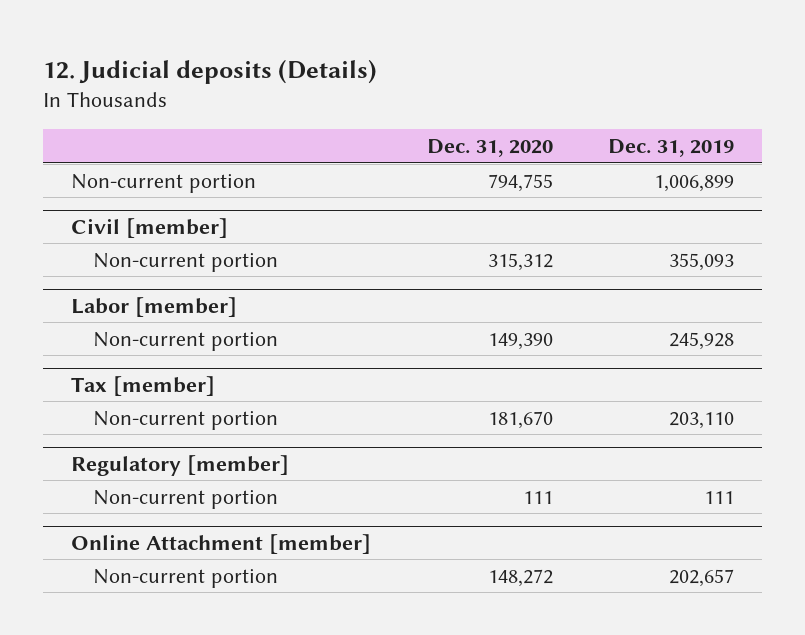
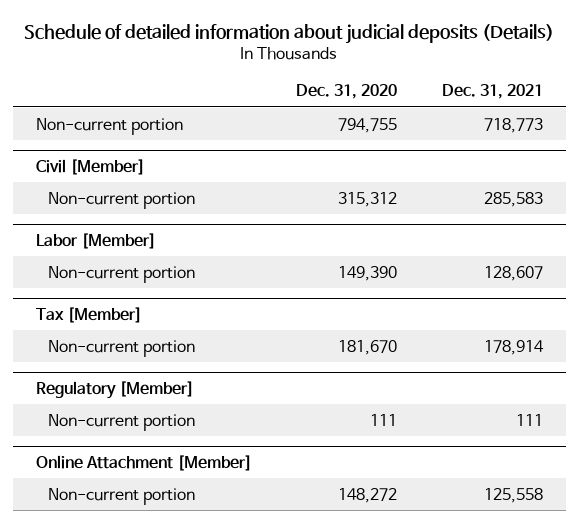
[43,58,378,84] 12. Judicial deposits (Details) -> [24,23,555,44] Schedule of detailed information about judicial deposits (Details)
[608,139,735,158] Dec. 31, 2019 -> none
none -> [442,84,544,100] Dec. 31, 2021
[71,217,229,238] Civil [member] -> [35,158,145,175] Civil [Member]
[71,296,238,317] Labor [member] -> [35,232,156,249] Labor [Member]
[71,375,216,396] Tax [member] -> [35,306,142,323] Tax [Member]
[71,454,290,476] Regulatory [member] -> [35,380,194,399] Regulatory [Member]
[71,533,372,554] Online Attachment [member] -> [35,454,252,471] Online Attachment [Member]

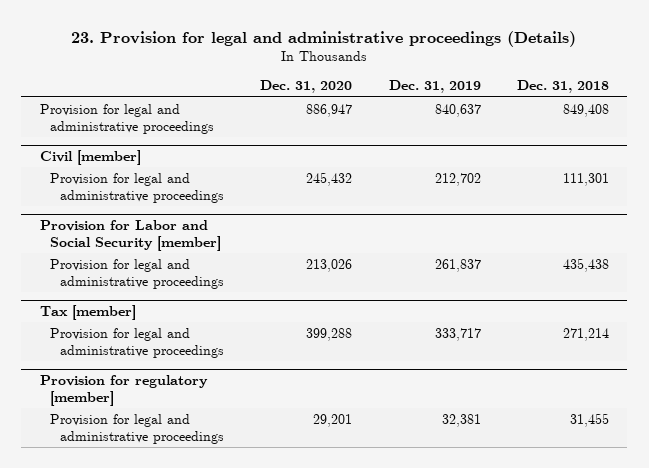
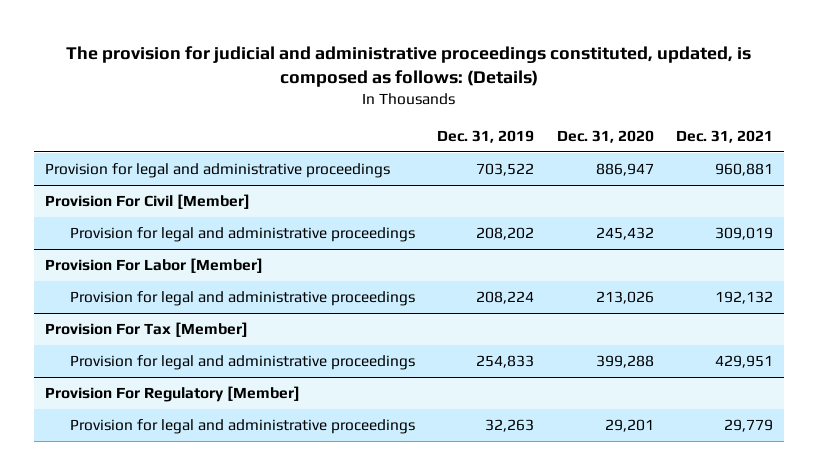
[71,30,577,47] 23. Provision for legal and administrative proceedings (Details) -> [66,45,752,88] The provision for judicial and administrative proceedings constituted, updated, is composed as follows: (Details)
[517,80,610,94] Dec. 31, 2018 -> none
none -> [675,129,773,143] Dec. 31, 2021
[434,103,481,117] 840,637 -> [476,162,535,176] 703,522
[39,150,141,166] Civil [member] -> [45,193,251,209] Provision For Civil [Member]
[434,172,481,186] 212,702 -> [476,226,535,240] 208,202
[39,220,221,252] Provision for Labor and Social Security [member] -> [45,257,264,273] Provision For Labor [Member]
[434,258,481,272] 261,837 -> [476,290,535,304] 208,224
[39,305,136,321] Tax [member] -> [45,321,249,337] Provision For Tax [Member]
[434,327,481,341] 333,717 -> [476,354,535,368] 254,833
[39,375,208,407] Provision for regulatory [member] -> [45,385,301,402] Provision For Regulatory [Member]
[441,413,481,427] 32,381 -> [485,418,535,432] 32,263

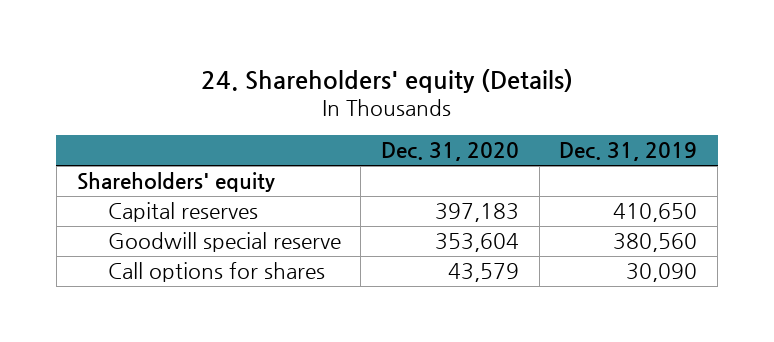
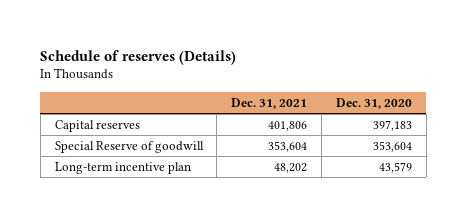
[200,68,573,93] 24. Shareholders' equity (Details) -> [40,49,237,65] Schedule of reserves (Details)
[559,142,698,162] Dec. 31, 2019 -> none
none -> [231,97,308,109] Dec. 31, 2021
[76,171,275,192] Shareholders' equity -> none
[107,231,341,252] Goodwill special reserve -> [54,140,204,153] Special Reserve of goodwill
[107,261,325,282] Call options for shares -> [54,161,191,174] Long-term incentive plan

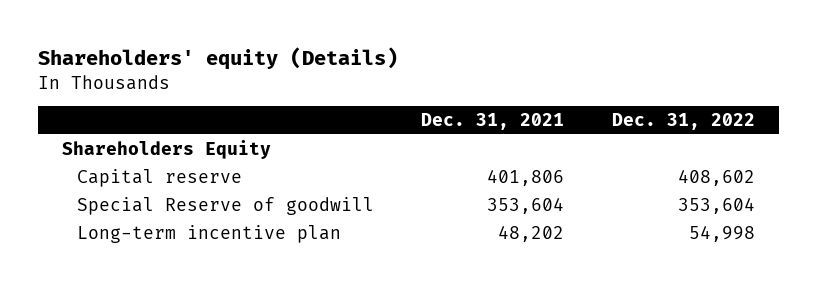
[40,49,237,65] Schedule of reserves (Details) -> [37,47,398,71] Shareholders' equity (Details)
[336,97,413,109] Dec. 31, 2020 -> none
none -> [611,113,755,131] Dec. 31, 2022
none -> [61,139,271,159] Shareholders Equity
[54,119,140,132] Capital reserves -> [76,168,242,187] Capital reserve

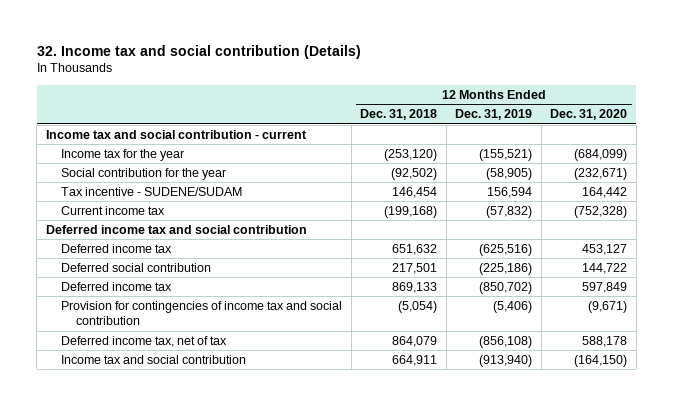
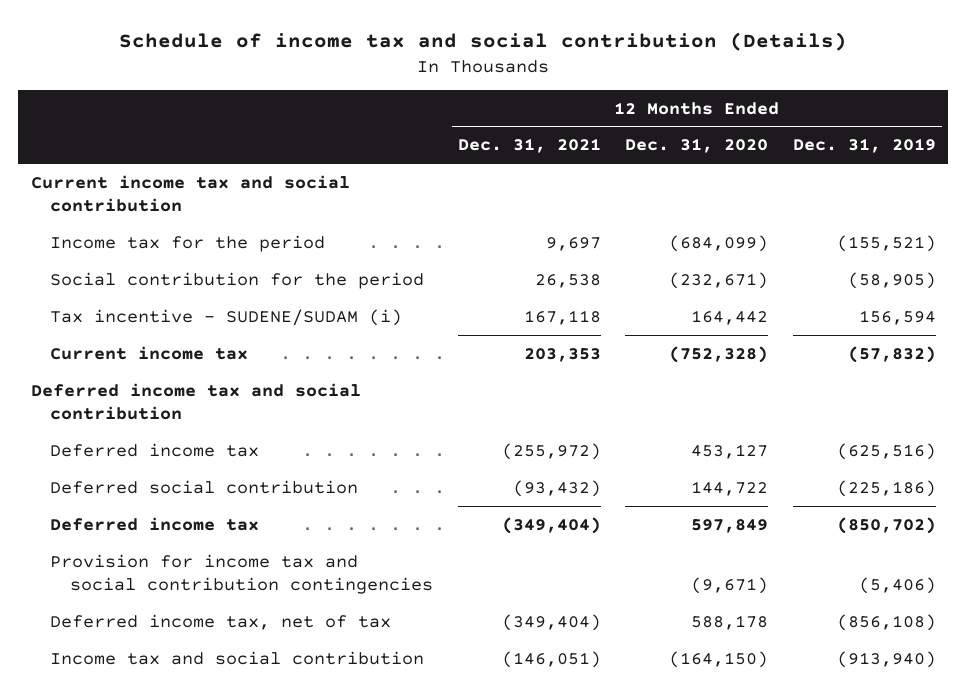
[36,44,361,59] 32. Income tax and social contribution (Details) -> [119,31,848,51] Schedule of income tax and social contribution (Details)
[360,109,438,121] Dec. 31, 2018 -> none
none -> [457,138,601,154] Dec. 31, 2021
[45,129,307,139] Income tax and social contribution - current -> [30,174,350,213] Current income tax and social contribution
[60,148,184,161] Income tax for the year -> [50,234,326,252] Income tax for the period
[60,167,226,180] Social contribution for the year -> [50,271,425,289] Social contribution for the period
[60,186,242,196] Tax incentive - SUDENE/SUDAM -> [50,308,403,326] Tax incentive - SUDENE/SUDAM (i)
[60,300,342,326] Provision for contingencies of income tax and social contribution -> [50,553,434,595] Provision for income tax and social contribution contingencies

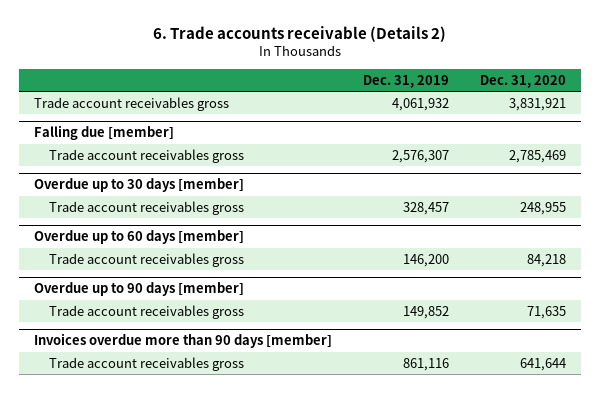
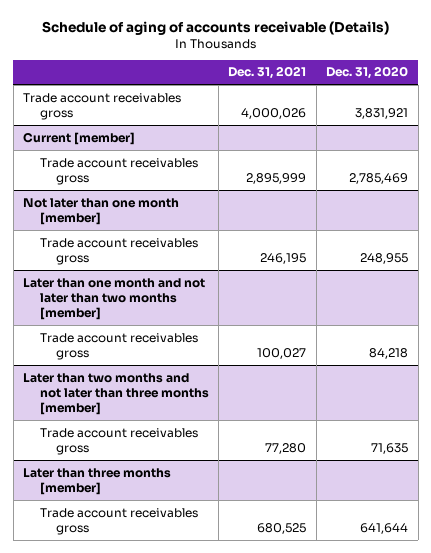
[153,26,447,43] 6. Trade accounts receivable (Details 2) -> [41,20,389,35] Schedule of aging of accounts receivable (Details)
[363,75,450,89] Dec. 31, 2019 -> none
none -> [228,66,307,80] Dec. 31, 2021
[34,125,175,141] Falling due [member] -> [22,131,135,145] Current [member]
[34,178,245,193] Overdue up to 30 days [member] -> [22,197,179,225] Not later than one month [member]
[34,230,245,245] Overdue up to 60 days [member] -> [22,277,205,321] Later than one month and not later than two months [member]
[34,282,245,297] Overdue up to 90 days [member] -> [22,372,209,416] Later than two months and not later than three months [member]
[34,333,333,349] Invoices overdue more than 90 days [member] -> [22,467,171,495] Later than three months [member]

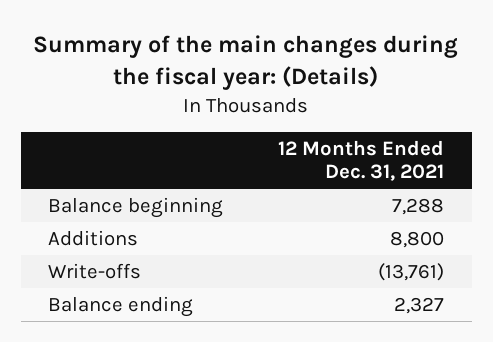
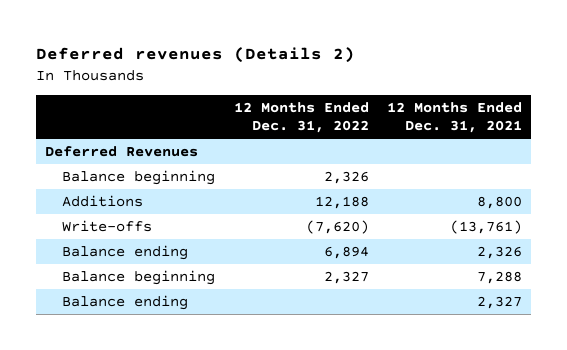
[33,35,459,91] Summary of the main changes during the fiscal year: (Details) -> [35,47,355,64] Deferred revenues (Details 2)
none -> [233,102,369,134] 12 Months Ended Dec. 31, 2022
none -> [44,145,198,157] Deferred Revenues
none -> [62,169,216,185] Balance beginning
none -> [62,244,189,260] Balance ending
[48,196,224,218] Balance beginning -> [62,269,216,285] Balance beginning

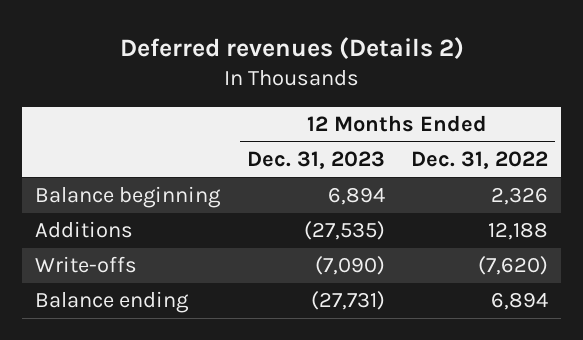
[386,102,522,134] 12 Months Ended Dec. 31, 2021 -> none
none -> [246,151,385,170] Dec. 31, 2023
[44,145,198,157] Deferred Revenues -> none
[62,269,216,285] Balance beginning -> none
[62,294,189,310] Balance ending -> none

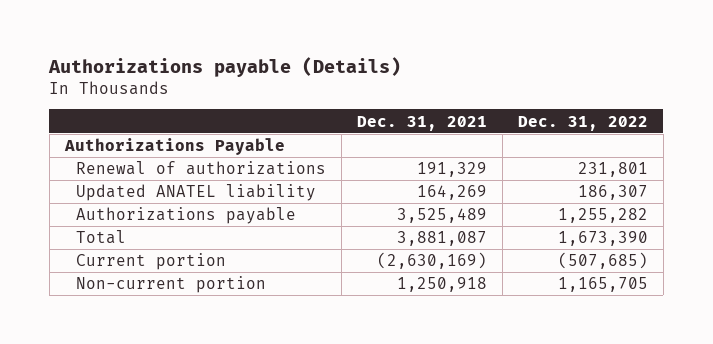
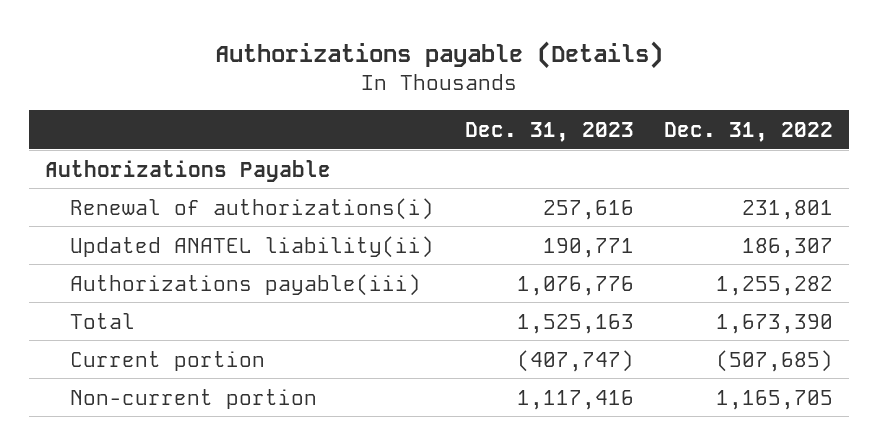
[356,115,487,131] Dec. 31, 2021 -> none
none -> [464,121,634,142] Dec. 31, 2023
[75,161,326,176] Renewal of authorizations -> [70,197,435,220] Renewal of authorizations(i)
[75,184,316,202] Updated ANATEL liability -> [70,235,435,258] Updated ANATEL liability(ii)
[75,207,296,225] Authorizations payable -> [70,273,422,296] Authorizations payable(iii)

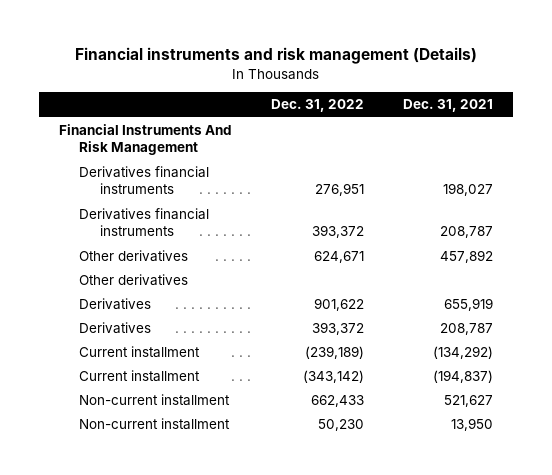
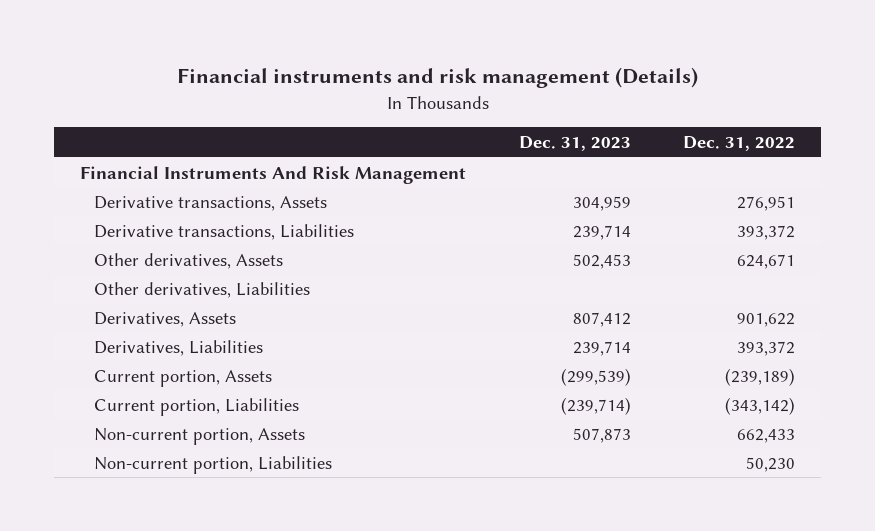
[403,99,494,113] Dec. 31, 2021 -> none
none -> [518,136,631,152] Dec. 31, 2023
[79,166,210,195] Derivatives financial instruments -> [94,195,328,211] Derivative transactions, Assets
[79,208,210,237] Derivatives financial instruments -> [94,223,355,240] Derivative transactions, Liabilities
[79,250,189,263] Other derivatives -> [94,252,284,269] Other derivatives, Assets
[79,274,189,287] Other derivatives -> [94,281,311,298] Other derivatives, Liabilities
[79,298,152,311] Derivatives -> [94,311,237,327] Derivatives, Assets
[79,322,152,335] Derivatives -> [94,339,264,356] Derivatives, Liabilities
[79,346,201,359] Current installment -> [94,369,273,387] Current portion, Assets
[79,370,201,383] Current installment -> [94,397,300,416] Current portion, Liabilities
[79,394,231,407] Non-current installment -> [94,427,306,445] Non-current portion, Assets
[79,418,231,431] Non-current installment -> [94,455,333,474] Non-current portion, Liabilities

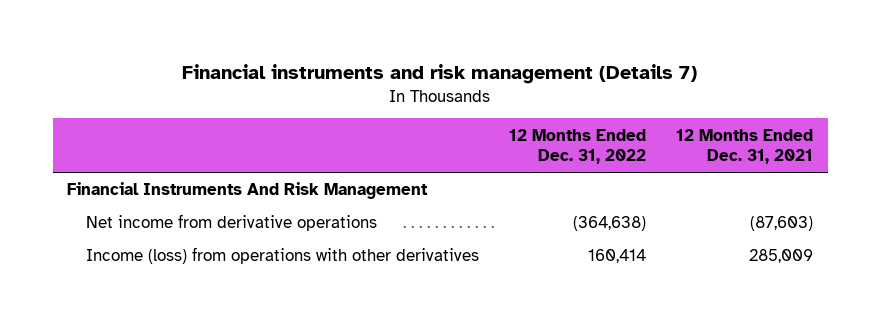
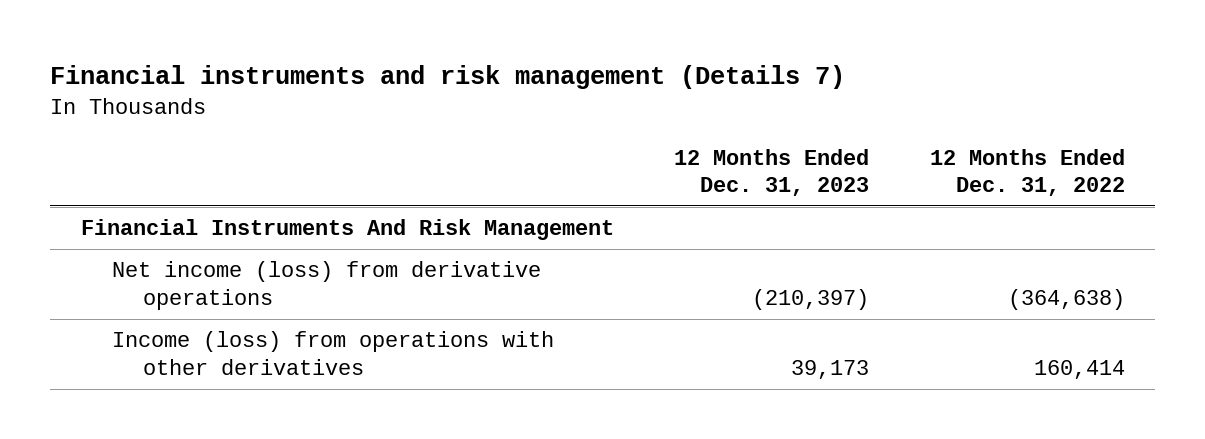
[675,128,813,165] 12 Months Ended Dec. 31, 2021 -> none
none -> [674,148,870,196] 12 Months Ended Dec. 31, 2023
[86,214,378,232] Net income from derivative operations -> [111,261,541,310] Net income (loss) from derivative operations

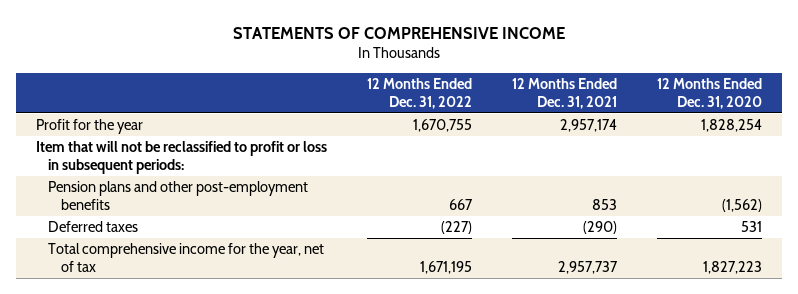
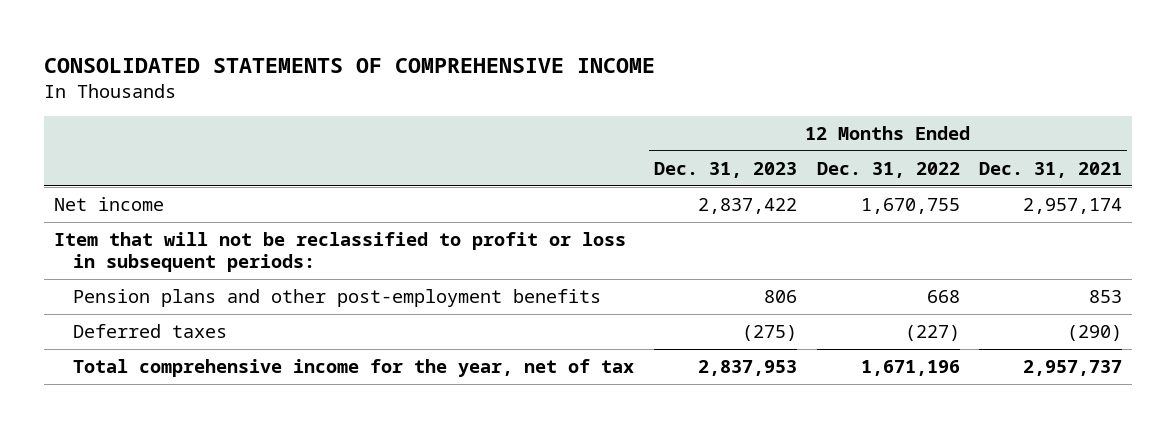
[232,26,565,39] STATEMENTS OF COMPREHENSIVE INCOME -> [43,57,655,73] CONSOLIDATED STATEMENTS OF COMPREHENSIVE INCOME
[656,77,762,109] 12 Months Ended Dec. 31, 2020 -> none
none -> [653,161,797,178] Dec. 31, 2023
[35,119,143,135] Profit for the year -> [53,196,164,211] Net income
[448,199,473,211] 667 -> [926,289,960,303] 668
[419,261,472,275] 1,671,195 -> [860,359,960,376] 1,671,196

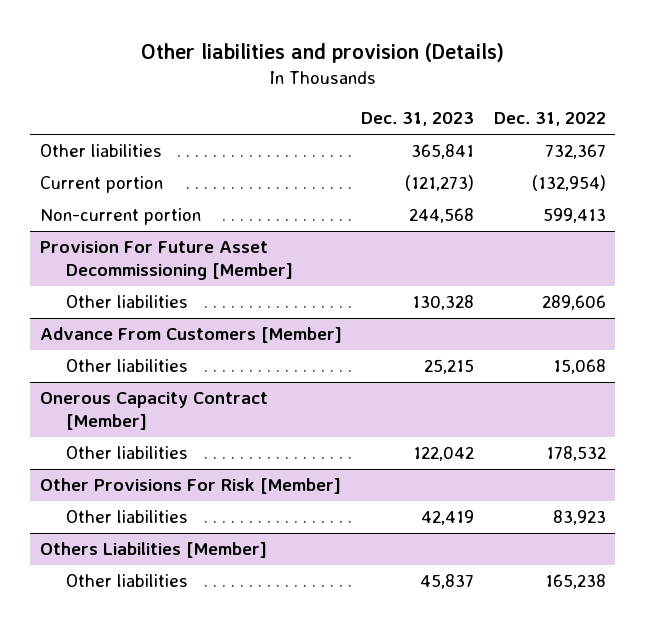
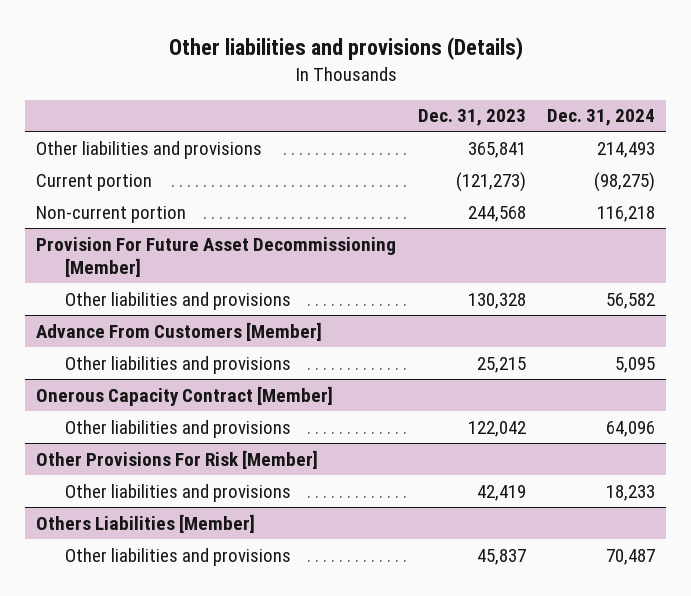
[140,42,504,63] Other liabilities and provision (Details) -> [168,36,523,60] Other liabilities and provisions (Details)
[493,112,606,127] Dec. 31, 2022 -> none
none -> [547,109,656,127] Dec. 31, 2024
[40,144,163,158] Other liabilities -> [35,140,262,159] Other liabilities and provisions
[65,295,188,309] Other liabilities -> [64,291,291,310] Other liabilities and provisions
[65,359,188,373] Other liabilities -> [64,355,291,374] Other liabilities and provisions
[65,446,188,460] Other liabilities -> [64,419,291,438] Other liabilities and provisions
[65,510,188,524] Other liabilities -> [64,483,291,502] Other liabilities and provisions
[65,574,188,588] Other liabilities -> [64,547,291,566] Other liabilities and provisions

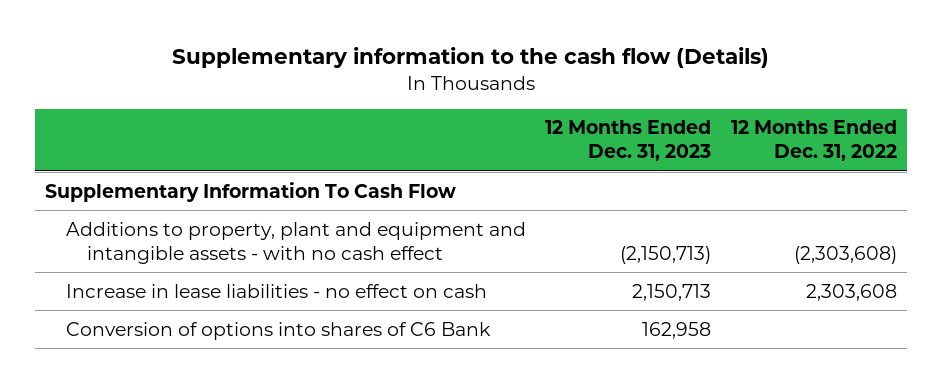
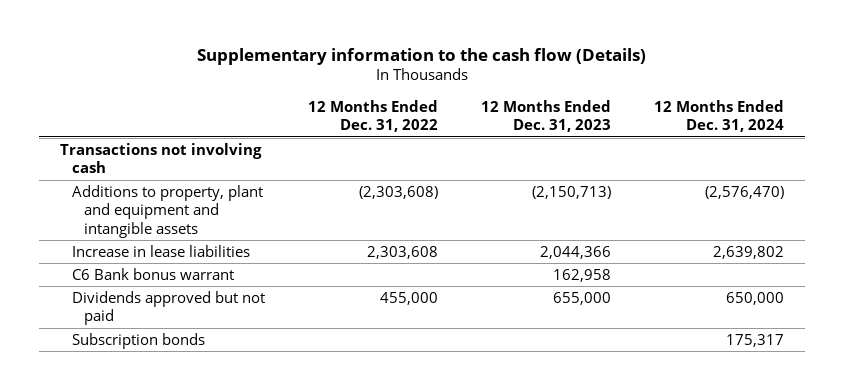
none -> [653,99,784,132] 12 Months Ended Dec. 31, 2024
[44,181,456,202] Supplementary Information To Cash Flow -> none
none -> [60,142,263,174] Transactions not involving cash
[65,221,526,264] Additions to property, plant and equipment and intangible assets - with no cash effect -> [71,184,263,238] Additions to property, plant and equipment and intangible assets
[65,283,487,298] Increase in lease liabilities - no effect on cash -> [71,244,250,257] Increase in lease liabilities
[632,283,712,301] 2,150,713 -> [539,245,611,259] 2,044,366
[65,321,491,340] Conversion of options into shares of C6 Bank -> [71,267,234,280] C6 Bank bonus warrant
none -> [71,290,265,326] Dividends approved but not paid
none -> [71,332,205,349] Subscription bonds

